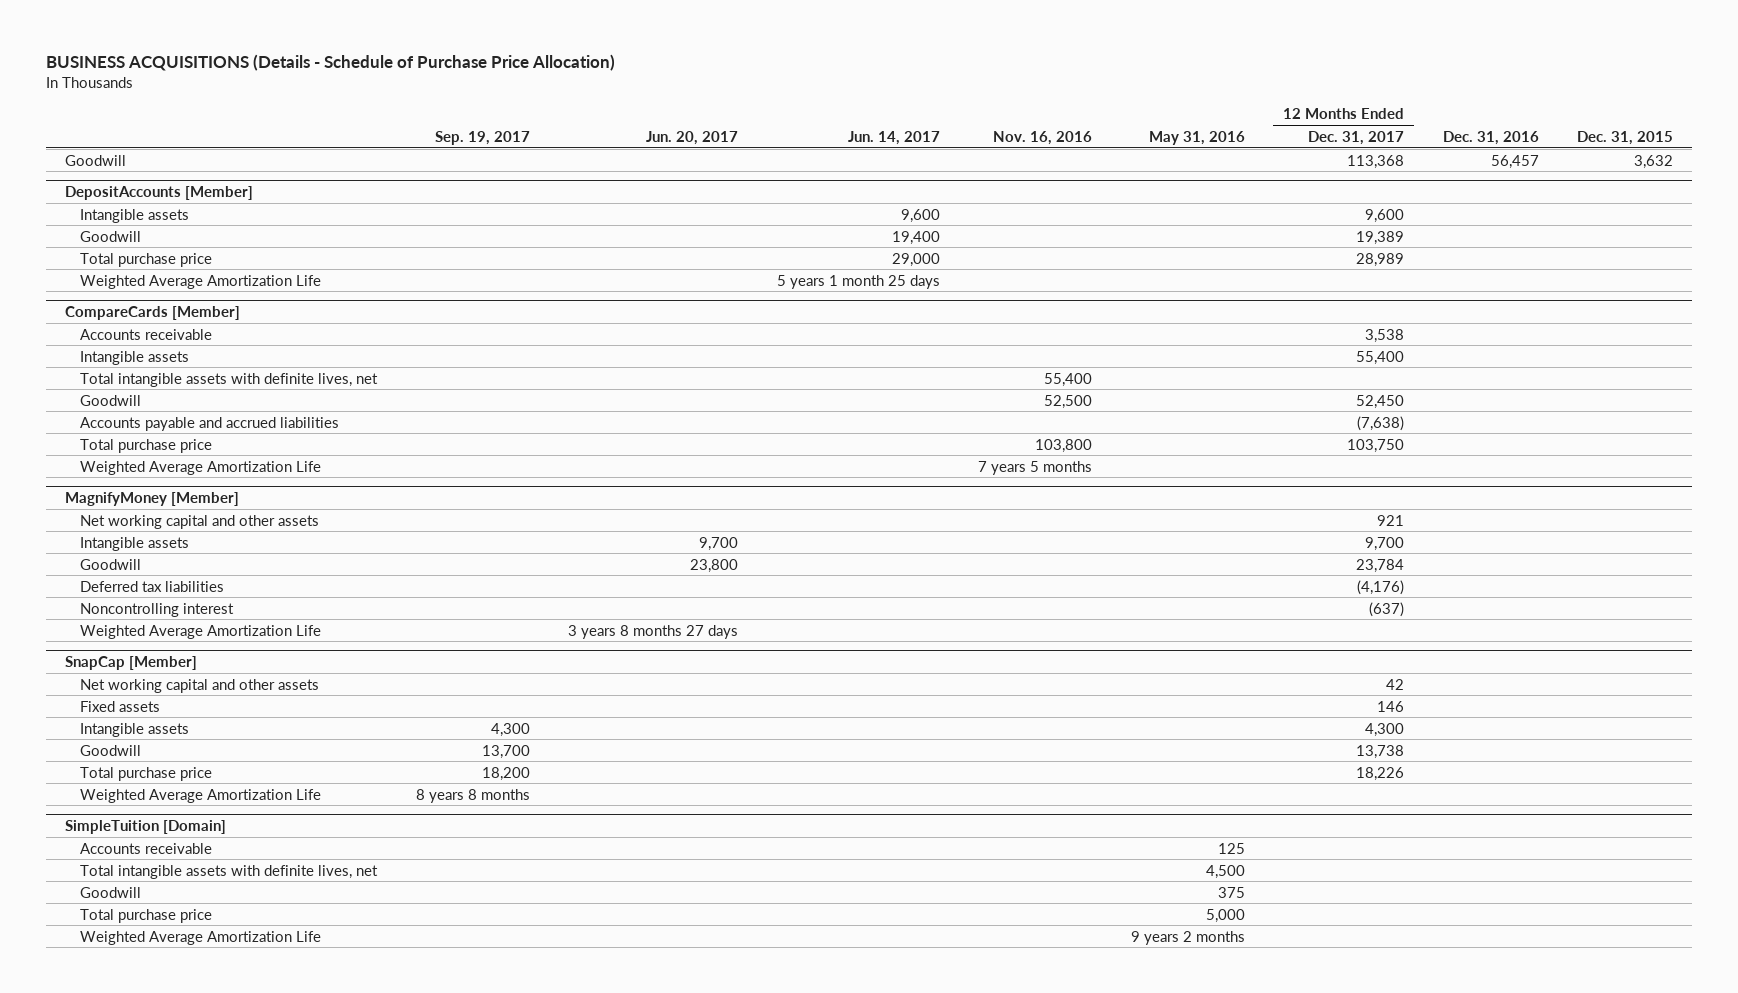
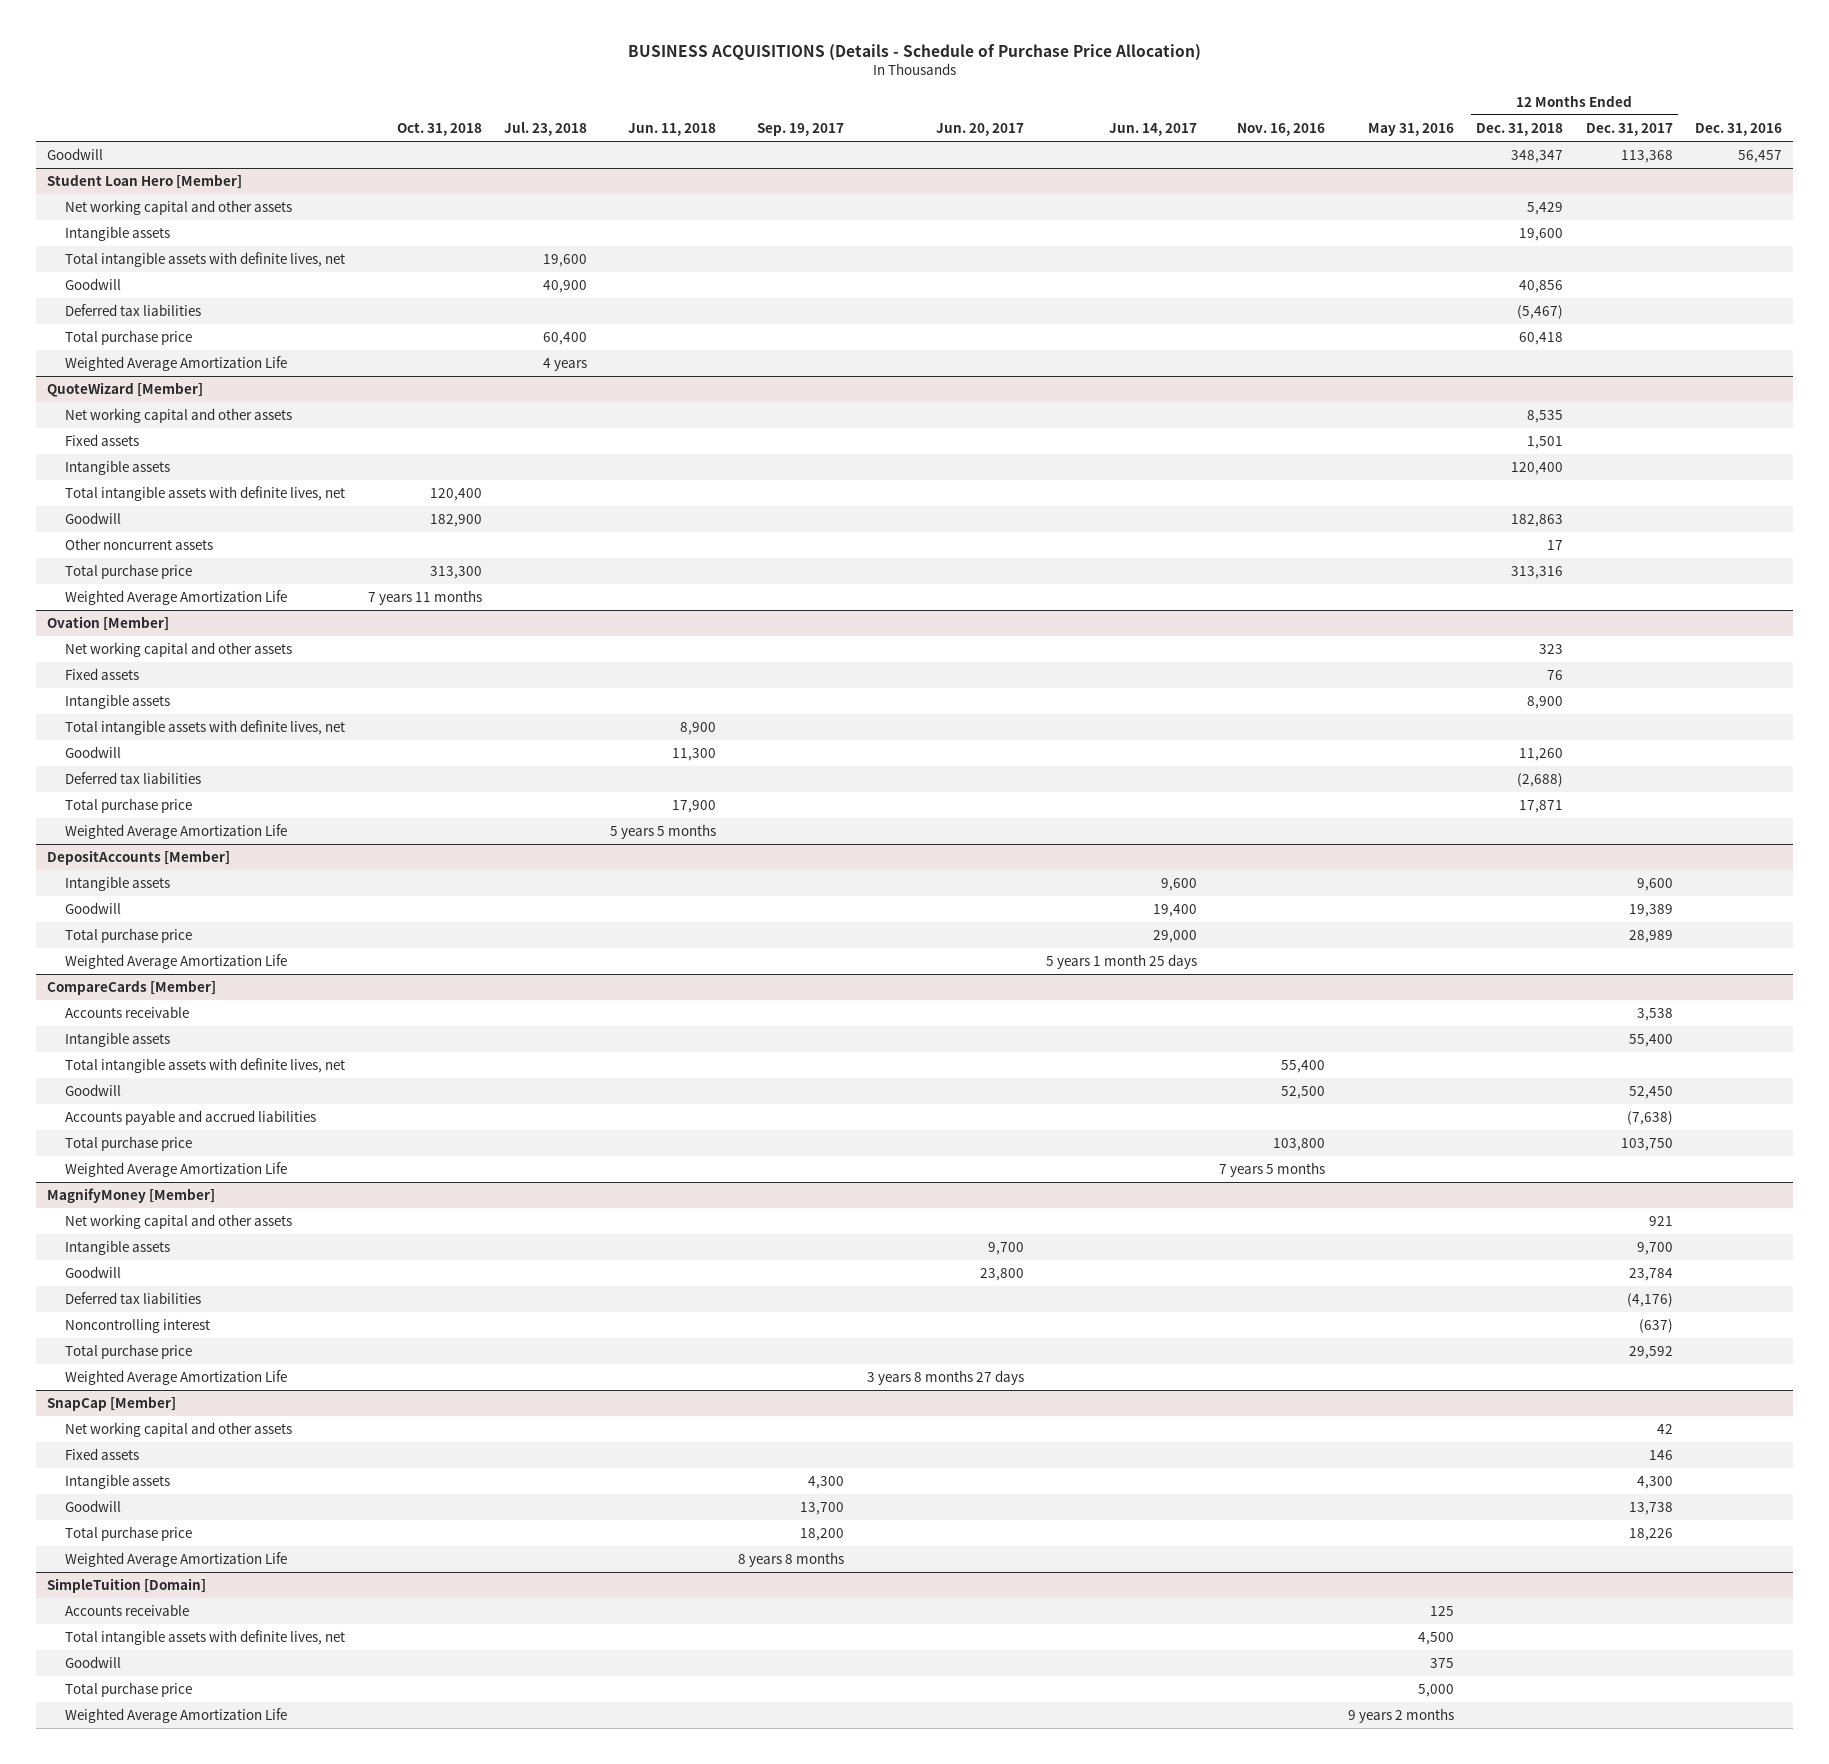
[1577,130,1674,145] Dec. 31, 2015 -> none
none -> [396,122,482,137] Oct. 31, 2018
none -> [504,122,588,137] Jul. 23, 2018
none -> [627,123,716,137] Jun. 11, 2018
none -> [1476,123,1564,137] Dec. 31, 2018
none -> [47,174,243,190] Student Loan Hero [Member]
none -> [65,200,293,216] Net working capital and other assets
none -> [65,226,171,242] Intangible assets
none -> [65,252,346,268] Total intangible assets with definite lives, net
none -> [65,278,122,291] Goodwill
none -> [65,304,202,317] Deferred tax liabilities
none -> [65,330,193,346] Total purchase price
none -> [65,356,288,372] Weighted Average Amortization Life
none -> [47,382,204,398] QuoteWizard [Member]
none -> [65,408,293,424] Net working capital and other assets
none -> [65,434,140,447] Fixed assets
none -> [65,460,171,476] Intangible assets
none -> [65,486,346,502] Total intangible assets with definite lives, net
none -> [65,512,122,525] Goodwill
none -> [65,538,214,551] Other noncurrent assets
none -> [65,564,193,580] Total purchase price
none -> [65,590,288,606] Weighted Average Amortization Life
none -> [47,616,170,632] Ovation [Member]
none -> [65,642,293,658] Net working capital and other assets
none -> [65,668,140,681] Fixed assets
none -> [65,694,171,710] Intangible assets
none -> [65,720,346,736] Total intangible assets with definite lives, net
none -> [65,746,122,759] Goodwill
none -> [65,772,202,785] Deferred tax liabilities
none -> [65,798,193,814] Total purchase price
none -> [65,824,288,840] Weighted Average Amortization Life
none -> [65,1344,193,1360] Total purchase price

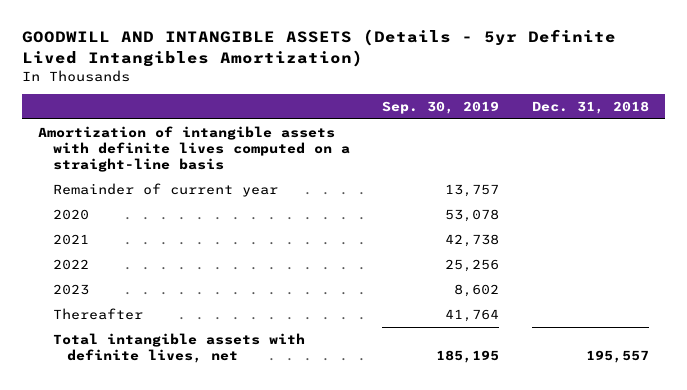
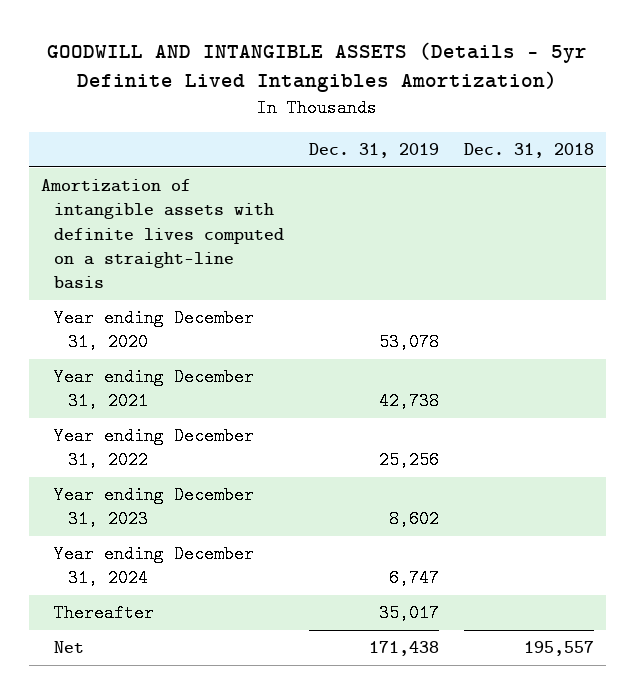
[382,100,500,114] Sep. 30, 2019 -> none
none -> [309,143,440,159] Dec. 31, 2019
[52,183,278,198] Remainder of current year -> none
none -> [54,309,255,352] Year ending December 31, 2020
[52,209,89,221] 2020 -> [54,368,255,411] Year ending December 31, 2021
[52,234,89,246] 2021 -> [54,427,255,470] Year ending December 31, 2022
[52,259,89,271] 2022 -> [54,486,255,529] Year ending December 31, 2023
[52,284,89,296] 2023 -> [54,545,255,588] Year ending December 31, 2024
[52,333,305,363] Total intangible assets with definite lives, net -> [54,641,85,654] Net

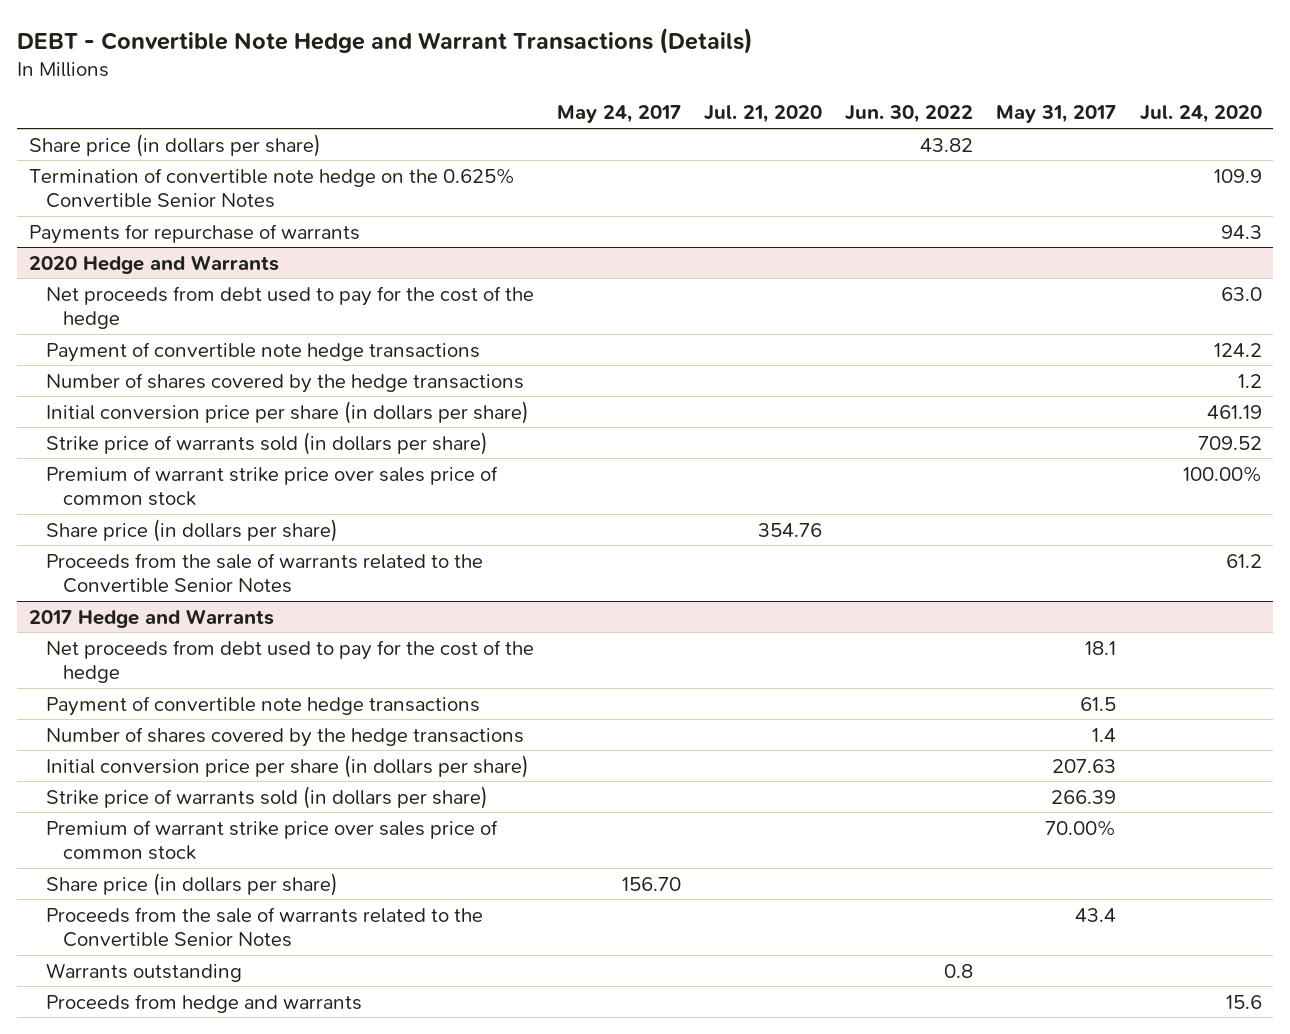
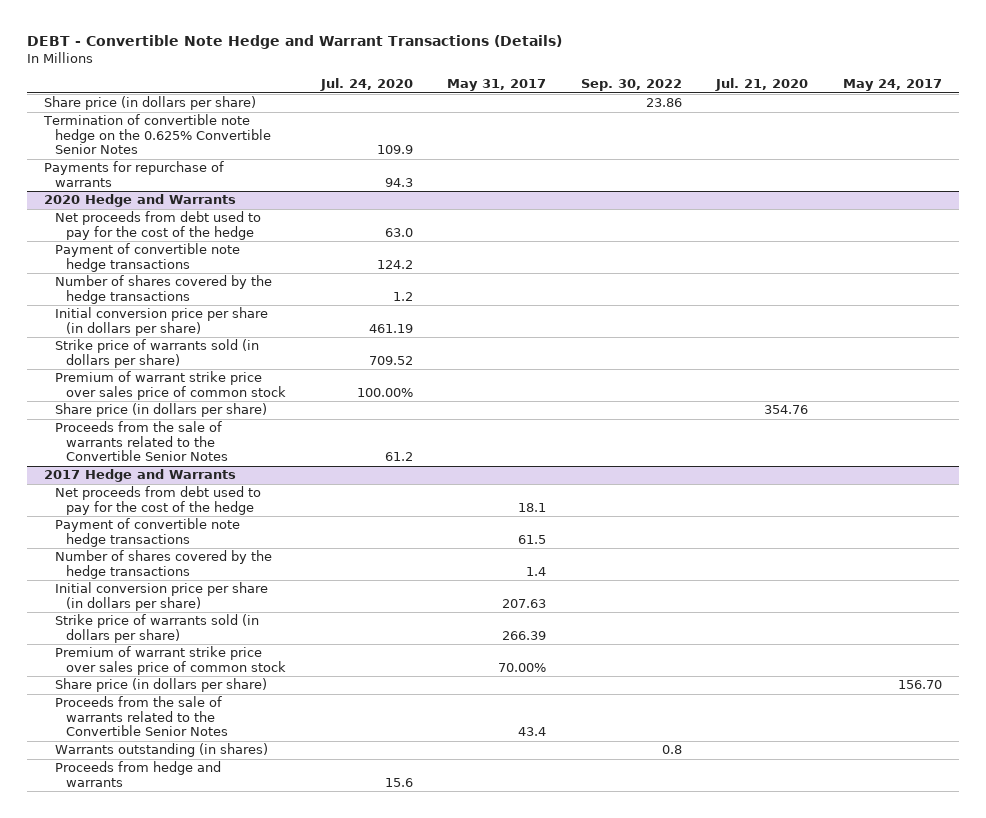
[845,105,974,124] Jun. 30, 2022 -> none
none -> [580,79,682,92] Sep. 30, 2022
[45,962,242,982] Warrants outstanding -> [55,743,269,758] Warrants outstanding (in shares)

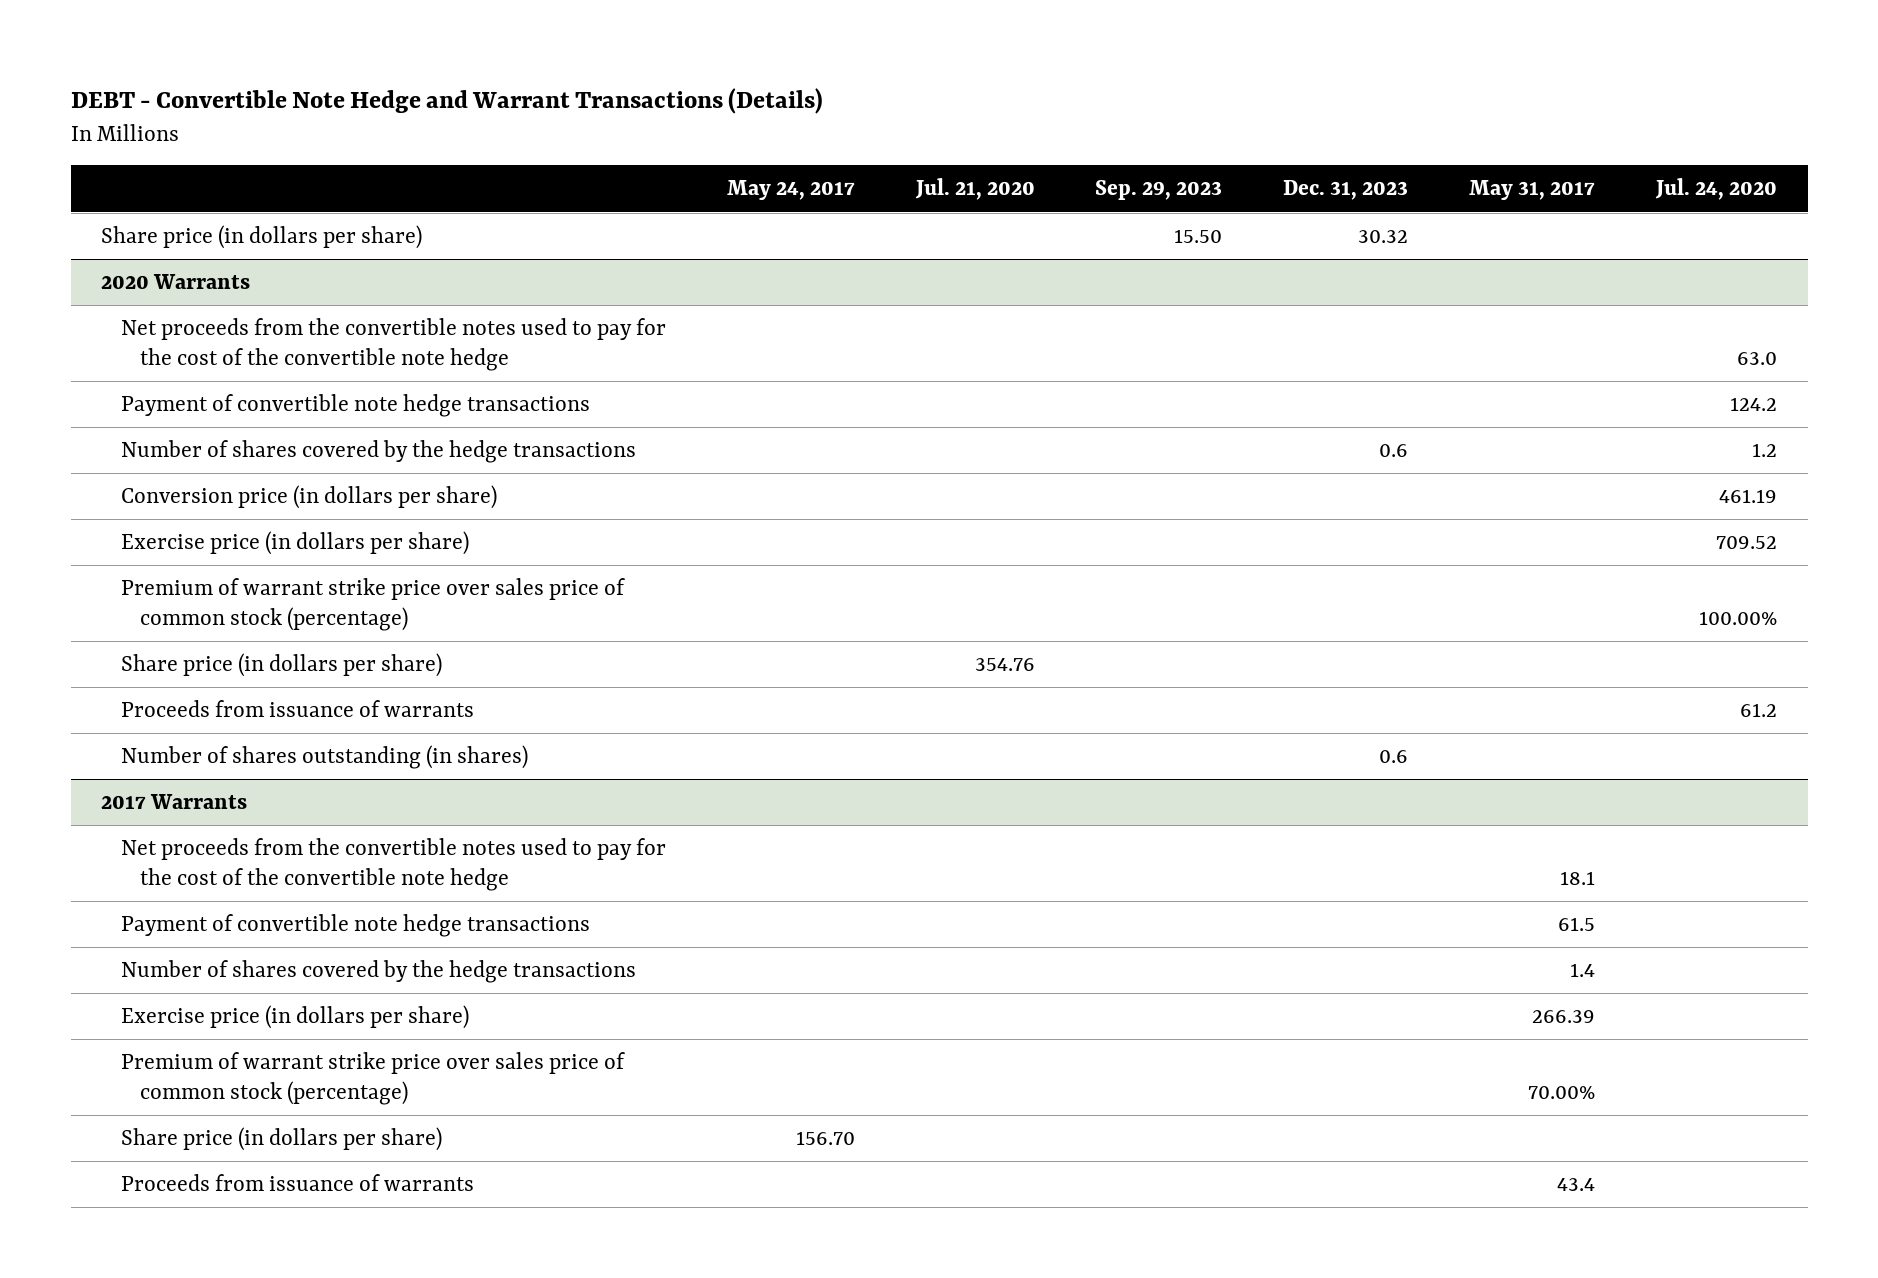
[580,79,682,92] Sep. 30, 2022 -> none
none -> [1095,180,1223,201] Sep. 29, 2023
none -> [1283,180,1409,201] Dec. 31, 2023
[43,114,272,155] Termination of convertible note hedge on the 0.625% Convertible Senior Notes -> none
[44,161,225,187] Payments for repurchase of warrants -> none
[44,194,237,208] 2020 Hedge and Warrants -> [101,273,251,289] 2020 Warrants
[55,211,262,240] Net proceeds from debt used to pay for the cost of the hedge -> [120,317,666,371] Net proceeds from the convertible notes used to pay for the cost of the convertible note hedge
[55,307,269,336] Initial conversion price per share (in dollars per share) -> [120,484,497,509] Conversion price (in dollars per share)
[55,339,260,368] Strike price of warrants sold (in dollars per share) -> [120,530,469,555] Exercise price (in dollars per share)
[55,371,287,400] Premium of warrant strike price over sales price of common stock -> [120,577,625,631] Premium of warrant strike price over sales price of common stock (percentage)
[55,421,229,462] Proceeds from the sale of warrants related to the Convertible Senior Notes -> [120,699,474,717] Proceeds from issuance of warrants
none -> [120,744,528,769] Number of shares outstanding (in shares)
[44,469,237,483] 2017 Hedge and Warrants -> [101,793,248,809] 2017 Warrants
[55,486,262,515] Net proceeds from debt used to pay for the cost of the hedge -> [120,837,666,891] Net proceeds from the convertible notes used to pay for the cost of the convertible note hedge
[55,582,269,611] Initial conversion price per share (in dollars per share) -> none
[55,614,260,643] Strike price of warrants sold (in dollars per share) -> [120,1004,469,1029] Exercise price (in dollars per share)
[55,646,287,675] Premium of warrant strike price over sales price of common stock -> [120,1051,625,1105] Premium of warrant strike price over sales price of common stock (percentage)
[55,743,269,758] Warrants outstanding (in shares) -> none
[55,761,222,787] Proceeds from hedge and warrants -> none
[55,696,229,737] Proceeds from the sale of warrants related to the Convertible Senior Notes -> [120,1173,474,1191] Proceeds from issuance of warrants

